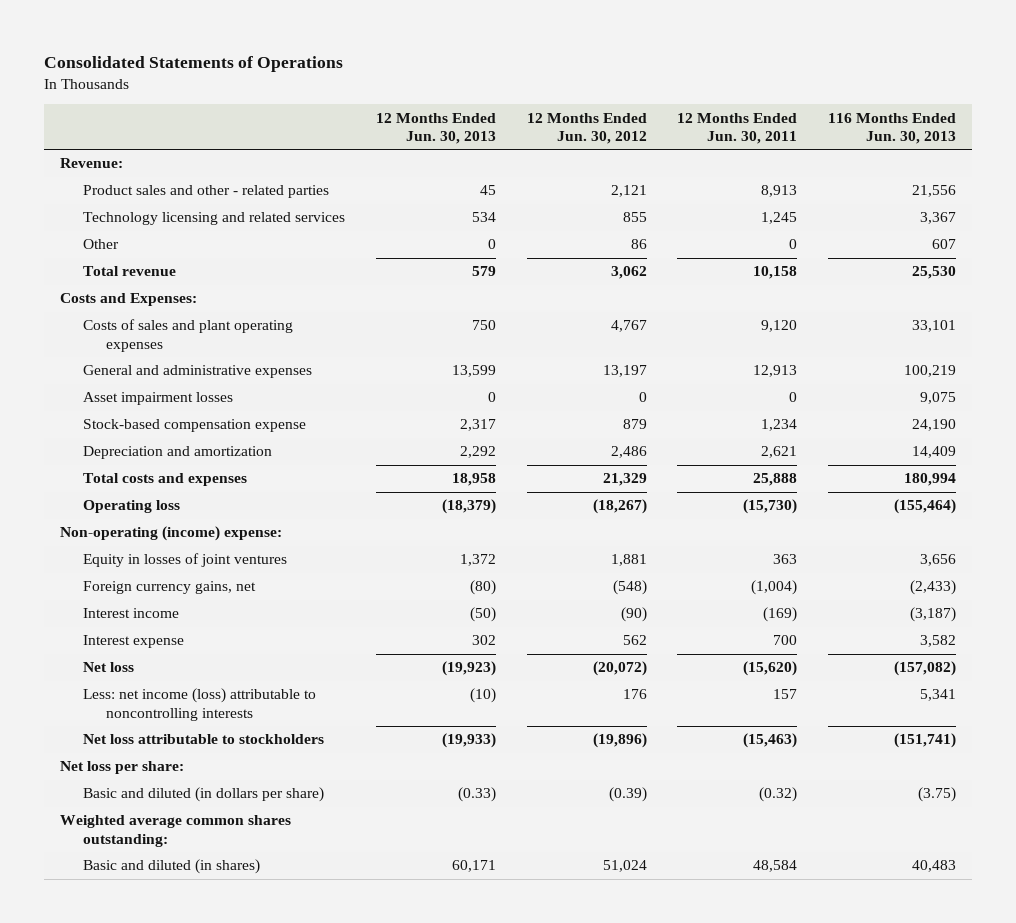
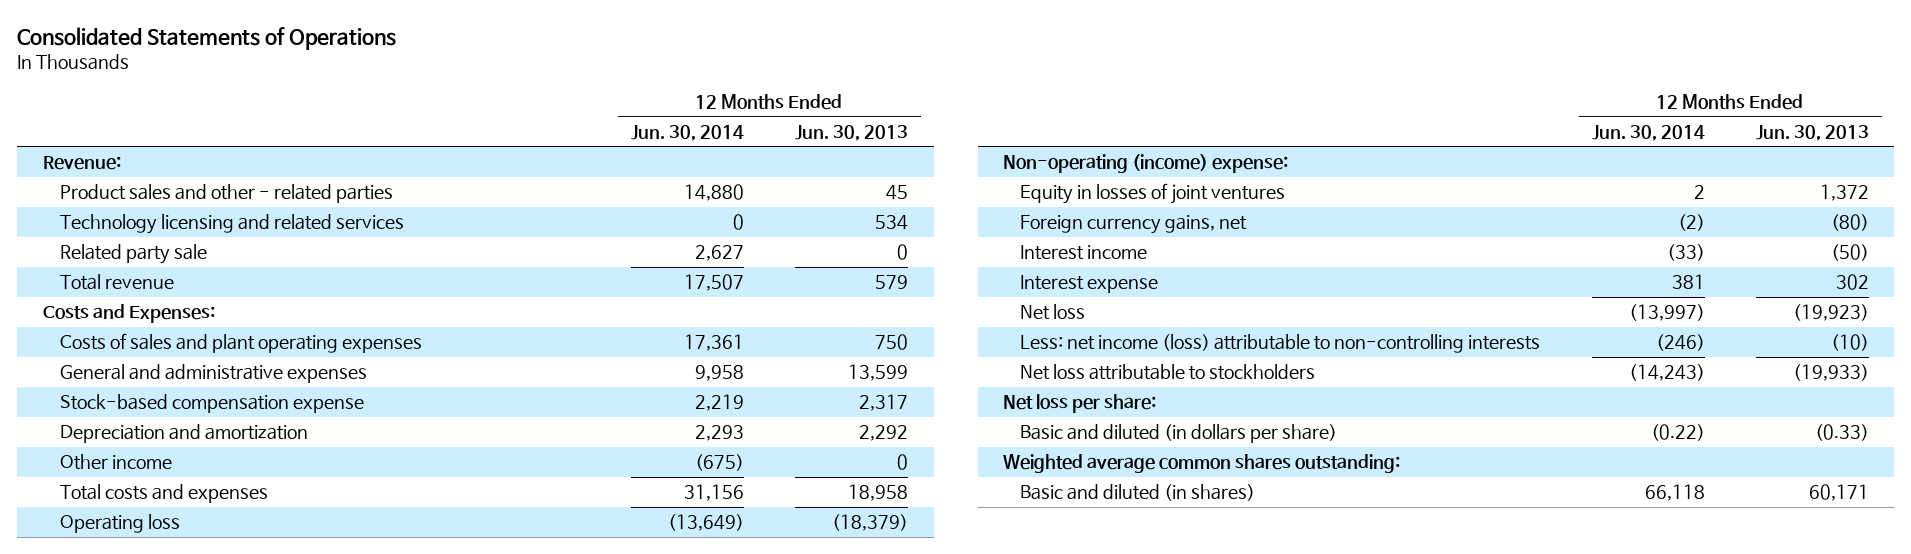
[526,112,647,145] 12 Months Ended Jun. 30, 2012 -> none
[677,112,798,145] 12 Months Ended Jun. 30, 2011 -> none
[828,112,957,145] 116 Months Ended Jun. 30, 2013 -> none
none -> [630,124,744,141] Jun. 30, 2014
[82,239,119,250] Other -> none
none -> [59,244,207,265] Related party sale
[82,392,233,406] Asset impairment losses -> none
none -> [59,454,172,471] Other income
[82,688,316,721] Less: net income (loss) attributable to noncontrolling interests -> [1020,334,1541,354] Less: net income (loss) attributable to non-controlling interests

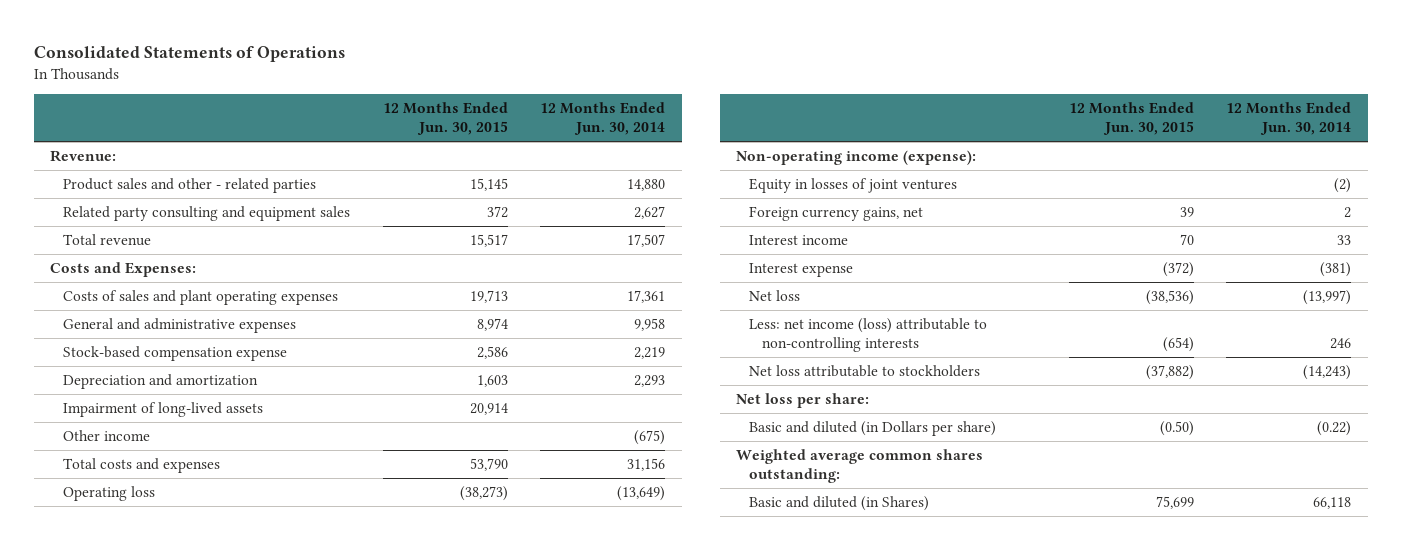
[794,124,908,141] Jun. 30, 2013 -> none
none -> [382,102,508,136] 12 Months Ended Jun. 30, 2015
[59,214,404,235] Technology licensing and related services -> none
[59,244,207,265] Related party sale -> [63,206,351,222] Related party consulting and equipment sales
none -> [63,402,264,418] Impairment of long-lived assets
[1003,154,1289,174] Non-operating (income) expense: -> [736,150,977,166] Non-operating income (expense):
[1693,185,1705,200] 2 -> [1334,178,1352,194] (2)
[1677,214,1705,232] (2) -> [1344,207,1352,219] 2
[1666,244,1705,262] (33) -> [1337,235,1352,246] 33
[1671,274,1705,290] 381 -> [1320,262,1352,278] (381)
[1655,334,1705,352] (246) -> [1330,338,1352,350] 246
[1020,424,1338,444] Basic and diluted (in dollars per share) -> [749,421,997,437] Basic and diluted (in Dollars per share)
[1020,484,1256,502] Basic and diluted (in shares) -> [749,496,930,512] Basic and diluted (in Shares)

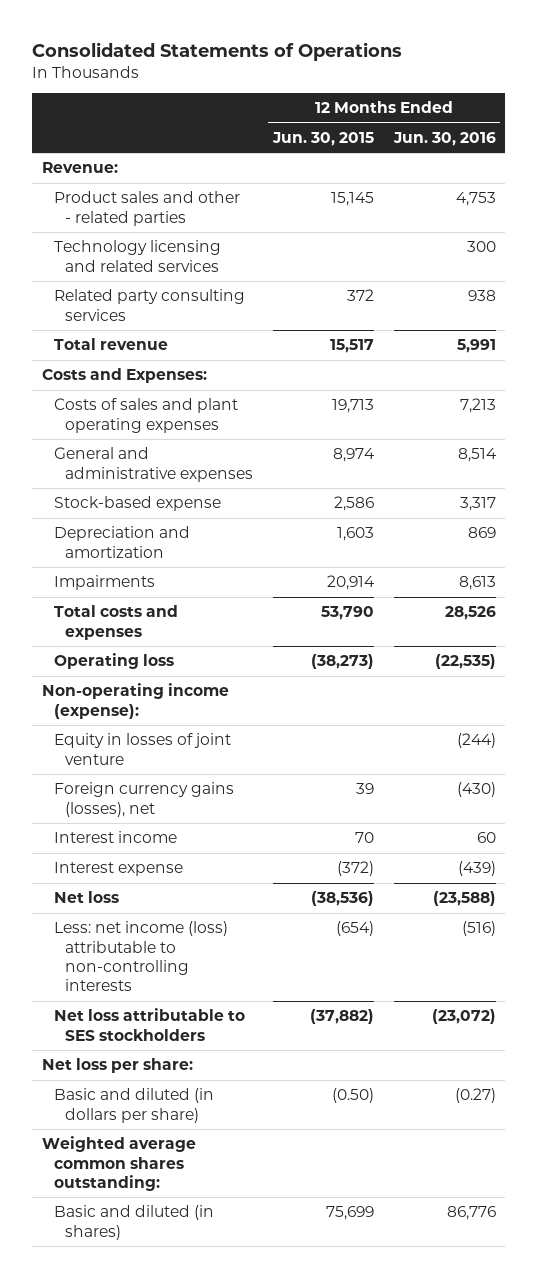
[540,102,666,136] 12 Months Ended Jun. 30, 2014 -> none
none -> [392,131,496,146] Jun. 30, 2016
none -> [53,240,221,272] Technology licensing and related services
[63,206,351,222] Related party consulting and equipment sales -> [53,289,245,321] Related party consulting services
[63,346,288,362] Stock-based compensation expense -> [53,496,221,512] Stock-based expense
[63,430,151,442] Other income -> none
[63,402,264,418] Impairment of long-lived assets -> [53,575,155,591] Impairments
[749,178,958,194] Equity in losses of joint ventures -> [53,733,231,765] Equity in losses of joint venture
[749,206,924,222] Foreign currency gains, net -> [53,782,234,817] Foreign currency gains (losses), net
[749,365,981,378] Net loss attributable to stockholders -> [53,1008,245,1041] Net loss attributable to SES stockholders
[749,421,997,437] Basic and diluted (in Dollars per share) -> [53,1088,214,1123] Basic and diluted (in dollars per share)
[749,496,930,512] Basic and diluted (in Shares) -> [53,1205,214,1240] Basic and diluted (in shares)

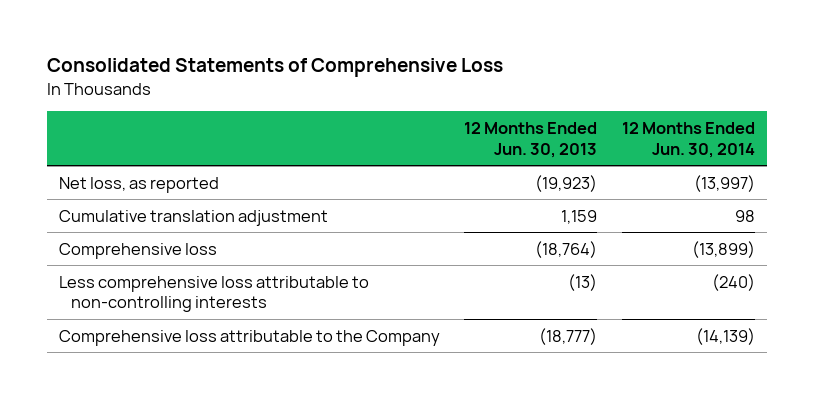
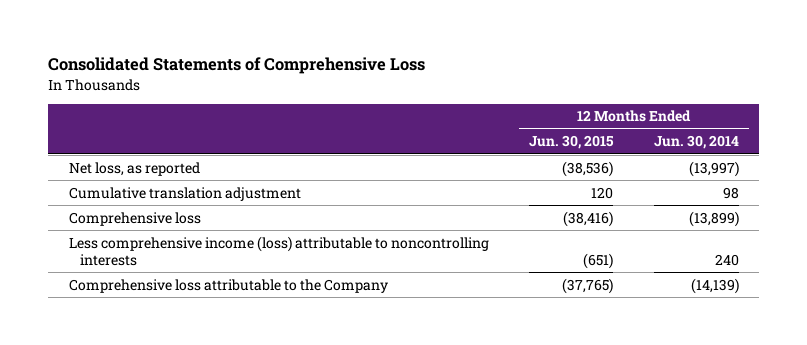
[464,121,598,158] 12 Months Ended Jun. 30, 2013 -> none
none -> [529,135,615,150] Jun. 30, 2015
[58,275,369,313] Less comprehensive loss attributable to non-controlling interests -> [68,235,489,266] Less comprehensive income (loss) attributable to noncontrolling interests
[711,273,755,291] (240) -> [714,253,739,266] 240

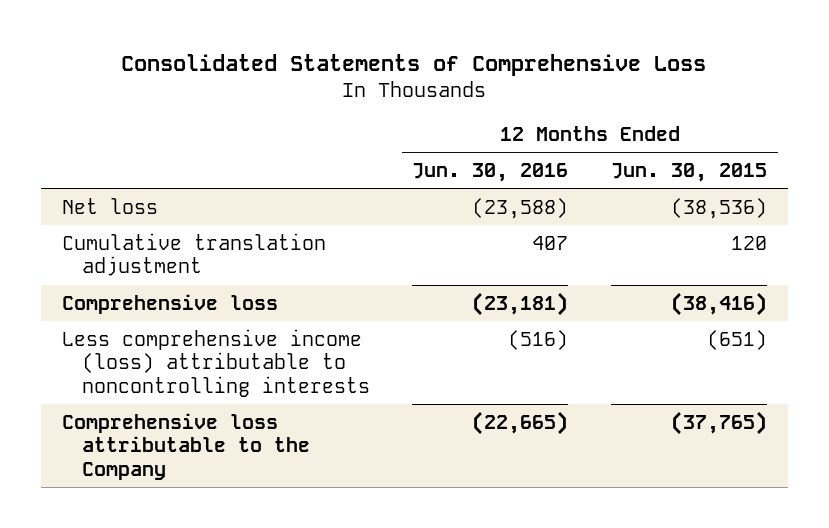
[653,135,739,150] Jun. 30, 2014 -> none
none -> [412,162,569,182] Jun. 30, 2016
[68,161,200,176] Net loss, as reported -> [61,197,158,214] Net loss

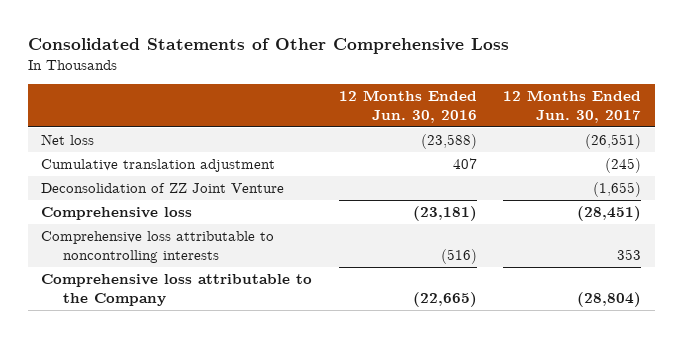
[121,53,707,76] Consolidated Statements of Comprehensive Loss -> [27,38,509,55] Consolidated Statements of Other Comprehensive Loss
[610,162,767,182] Jun. 30, 2015 -> none
none -> [503,90,642,123] 12 Months Ended Jun. 30, 2017
none -> [40,183,284,194] Deconsolidation of ZZ Joint Venture
[61,328,370,398] Less comprehensive income (loss) attributable to noncontrolling interests -> [40,231,274,263] Comprehensive loss attributable to noncontrolling interests

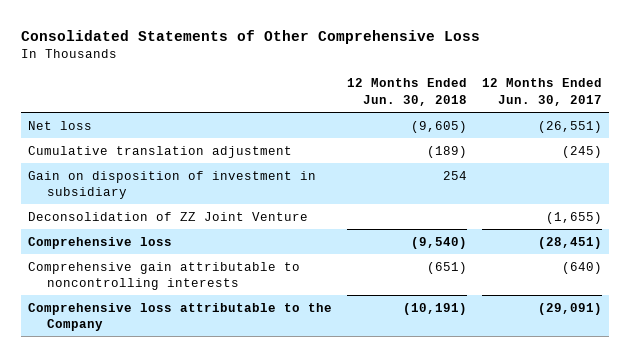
[338,90,477,123] 12 Months Ended Jun. 30, 2016 -> none
none -> [347,78,468,106] 12 Months Ended Jun. 30, 2018
none -> [28,170,317,199] Gain on disposition of investment in subsidiary
[40,231,274,263] Comprehensive loss attributable to noncontrolling interests -> [28,261,301,290] Comprehensive gain attributable to noncontrolling interests
[617,248,642,260] 353 -> [561,261,602,274] (640)
[577,291,642,307] (28,804) -> [537,302,602,315] (29,091)

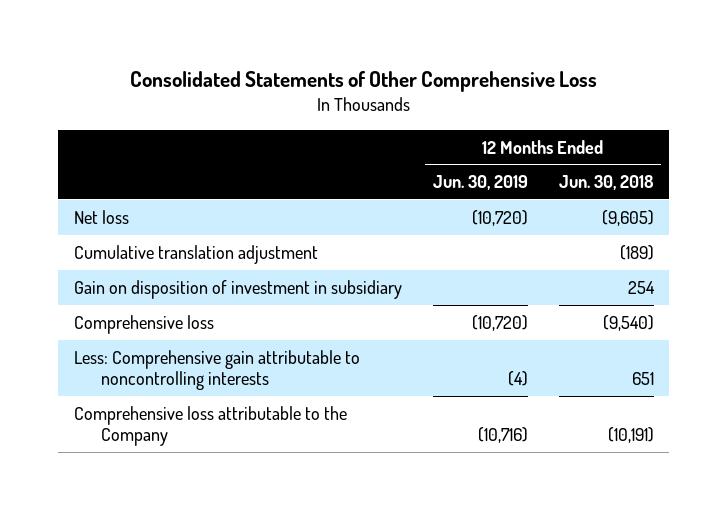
[481,78,602,106] 12 Months Ended Jun. 30, 2017 -> none
none -> [432,175,528,191] Jun. 30, 2019
[28,211,309,221] Deconsolidation of ZZ Joint Venture -> none
[28,261,301,290] Comprehensive gain attributable to noncontrolling interests -> [73,349,360,391] Less: Comprehensive gain attributable to noncontrolling interests
[427,261,468,274] (651) -> [631,372,654,386] 651

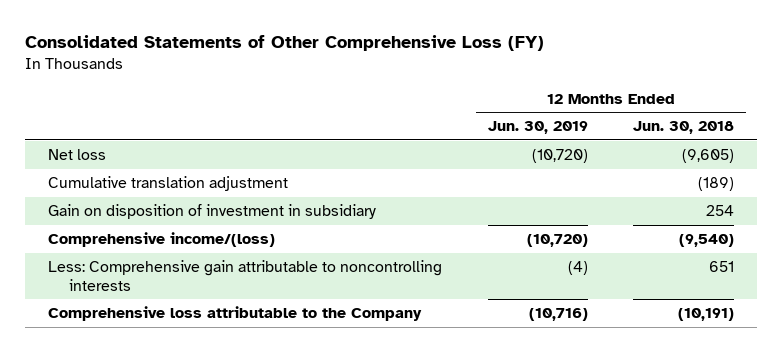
[129,70,597,92] Consolidated Statements of Other Comprehensive Loss -> [24,35,544,52] Consolidated Statements of Other Comprehensive Loss (FY)
[73,314,214,334] Comprehensive loss -> [47,232,275,248] Comprehensive income/(loss)

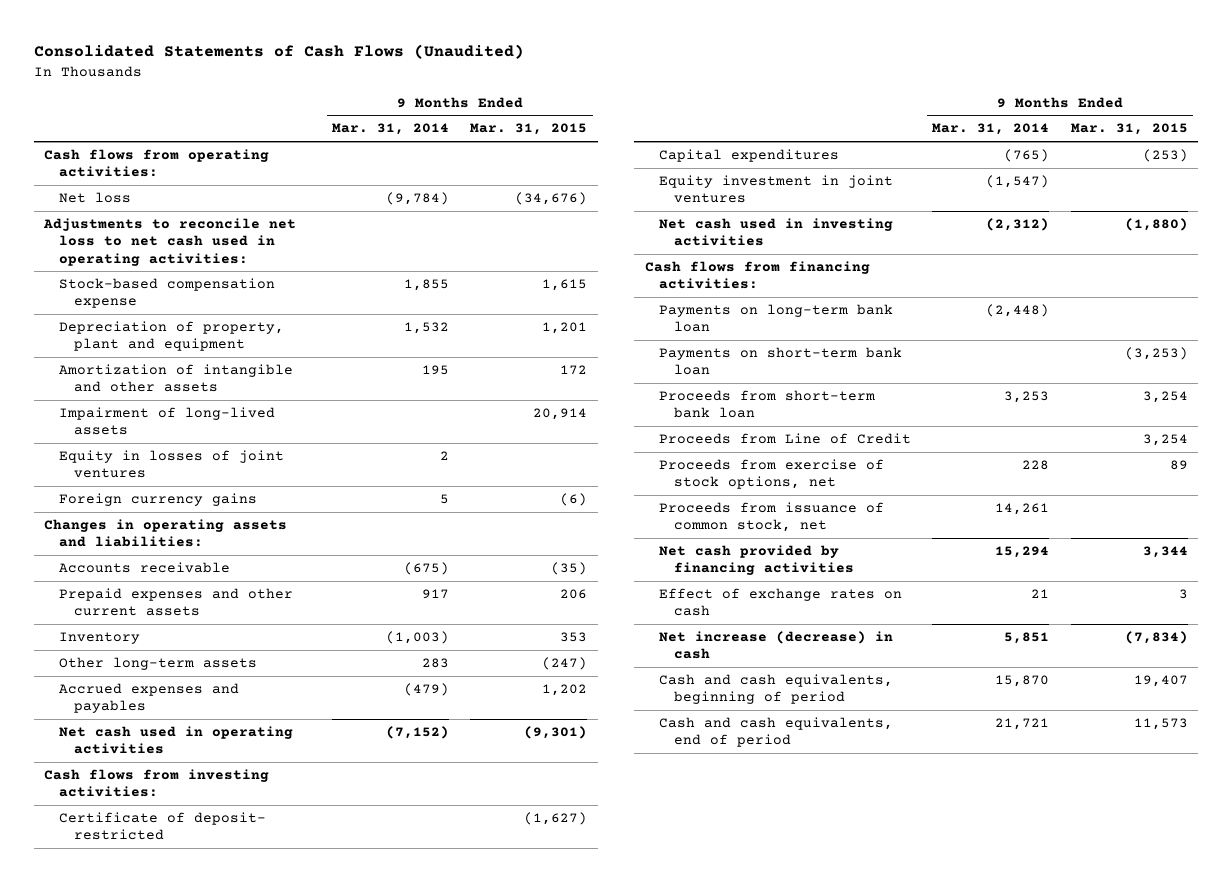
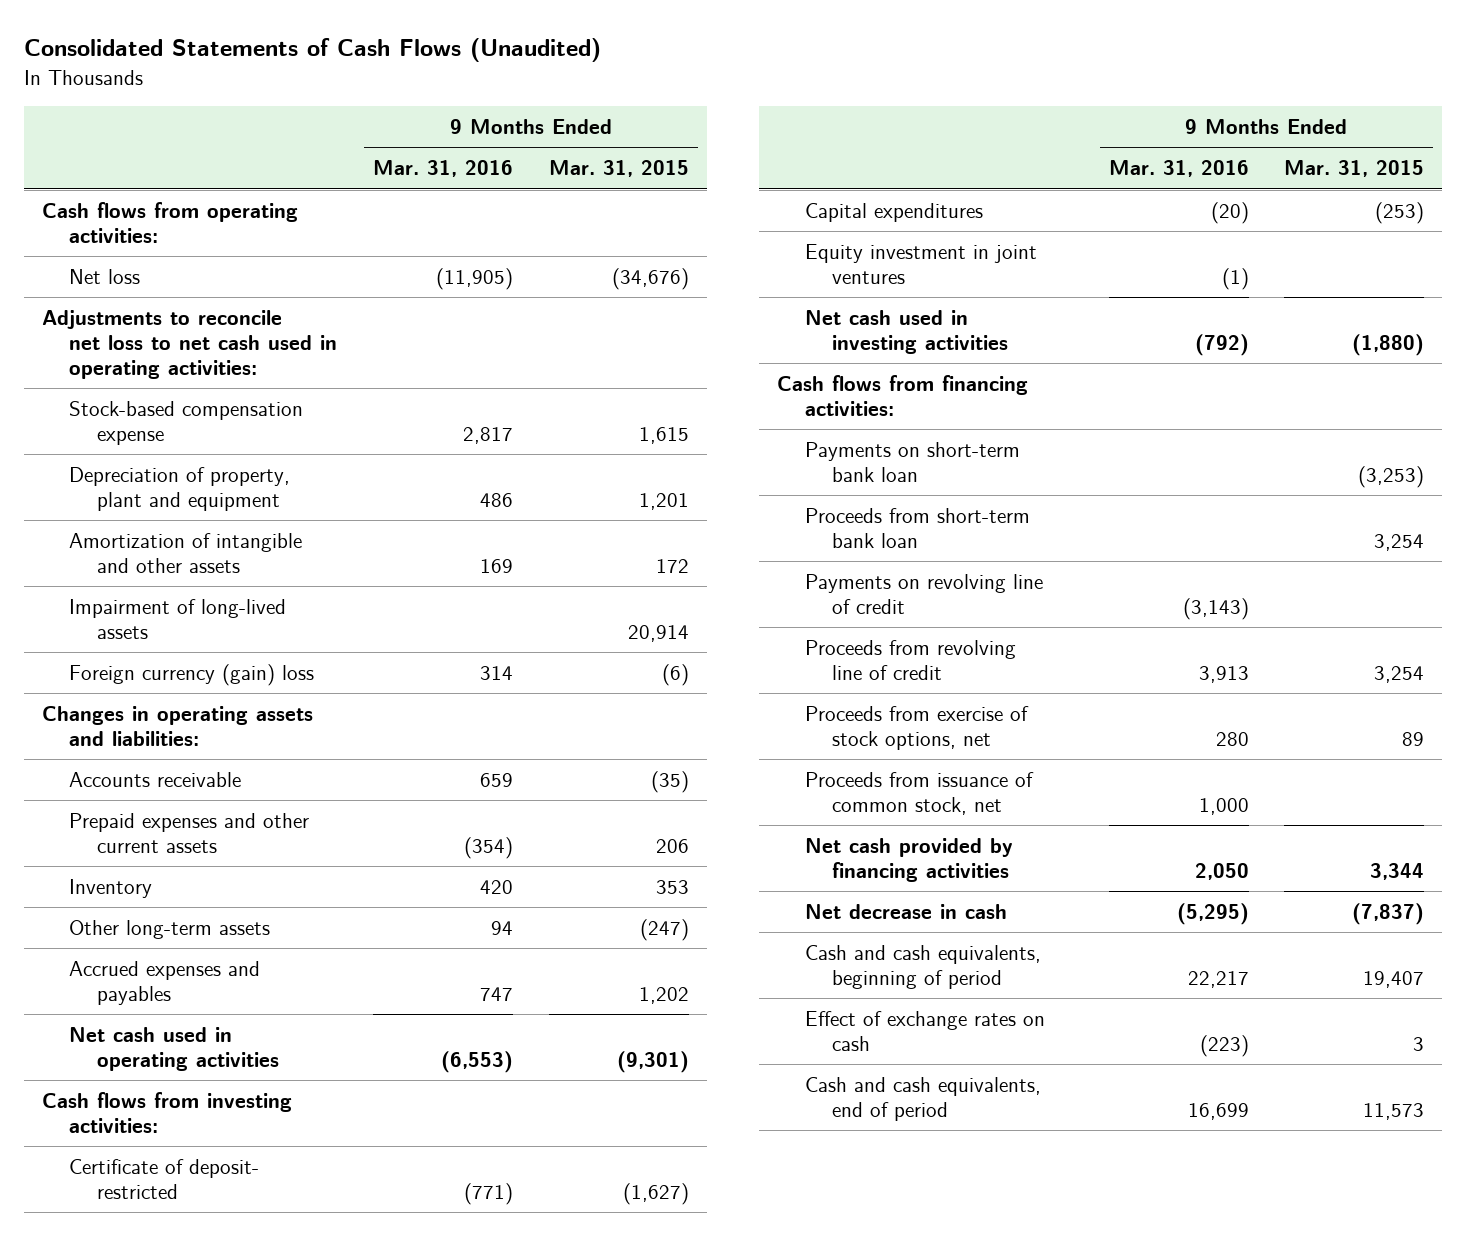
[332,123,450,136] Mar. 31, 2014 -> none
none -> [372,160,513,178] Mar. 31, 2016
[59,449,285,479] Equity in losses of joint ventures -> none
[59,492,258,506] Foreign currency gains -> [69,664,315,687] Foreign currency (gain) loss
[659,303,894,333] Payments on long-term bank loan -> none
none -> [804,574,1043,614] Payments on revolving line of credit
[659,432,912,444] Proceeds from Line of Credit -> [804,640,1016,680] Proceeds from revolving line of credit
[659,630,894,660] Net increase (decrease) in cash -> [804,904,1007,920] Net decrease in cash
[1124,630,1188,644] (7,834) -> [1352,903,1425,926] (7,837)
[659,587,903,617] Effect of exchange rates on cash -> [804,1011,1045,1051] Effect of exchange rates on cash

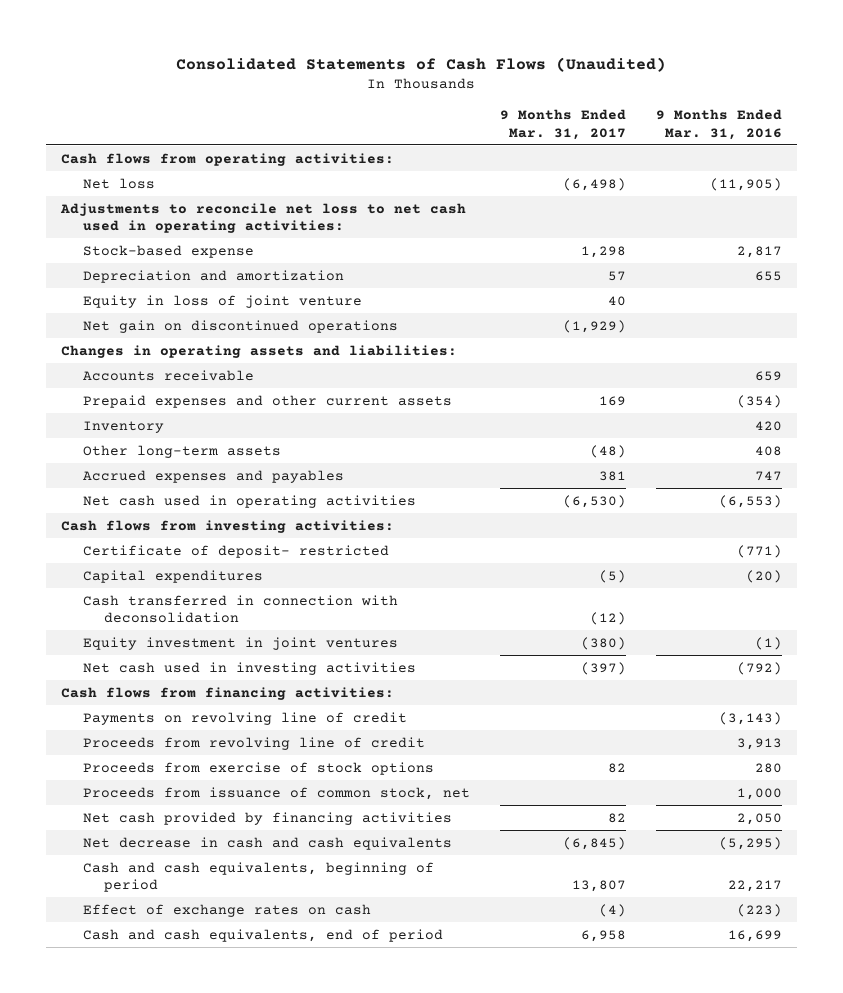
[548,160,689,178] Mar. 31, 2015 -> none
none -> [499,109,626,140] 9 Months Ended Mar. 31, 2017
[69,467,291,511] Depreciation of property, plant and equipment -> none
[69,533,303,573] Amortization of intangible and other assets -> none
[69,599,287,639] Impairment of long-lived assets -> none
[69,664,315,687] Foreign currency (gain) loss -> none
[69,401,304,445] Stock-based compensation expense -> [82,244,254,258] Stock-based expense
none -> [82,269,344,283] Depreciation and amortization
none -> [82,294,362,308] Equity in loss of joint venture
none -> [82,319,398,333] Net gain on discontinued operations
[490,921,513,936] 94 -> [754,445,782,456] 408
none -> [82,594,398,623] Cash transferred in connection with deconsolidation
[804,442,1020,482] Payments on short-term bank loan -> none
[804,508,1030,548] Proceeds from short-term bank loan -> none
[804,706,1029,750] Proceeds from exercise of stock options, net -> [82,761,434,775] Proceeds from exercise of stock options
[804,904,1007,920] Net decrease in cash -> [82,836,452,850] Net decrease in cash and cash equivalents

